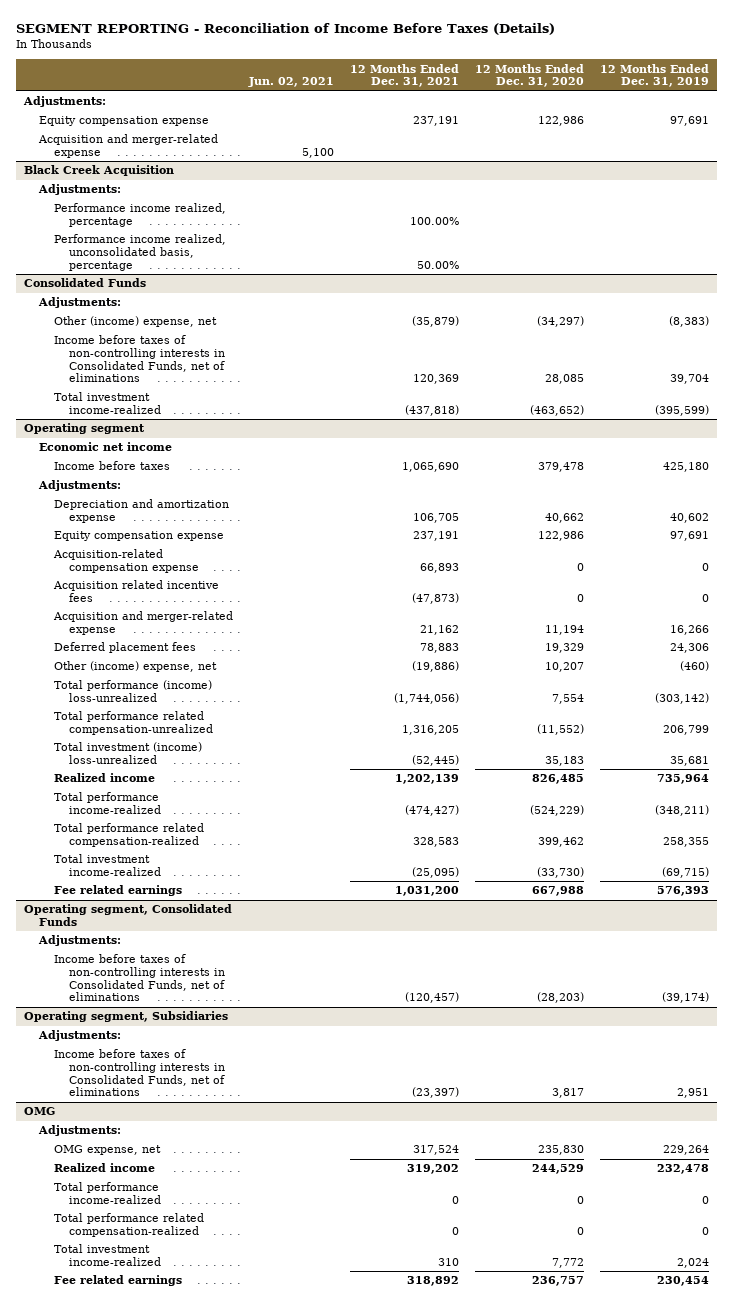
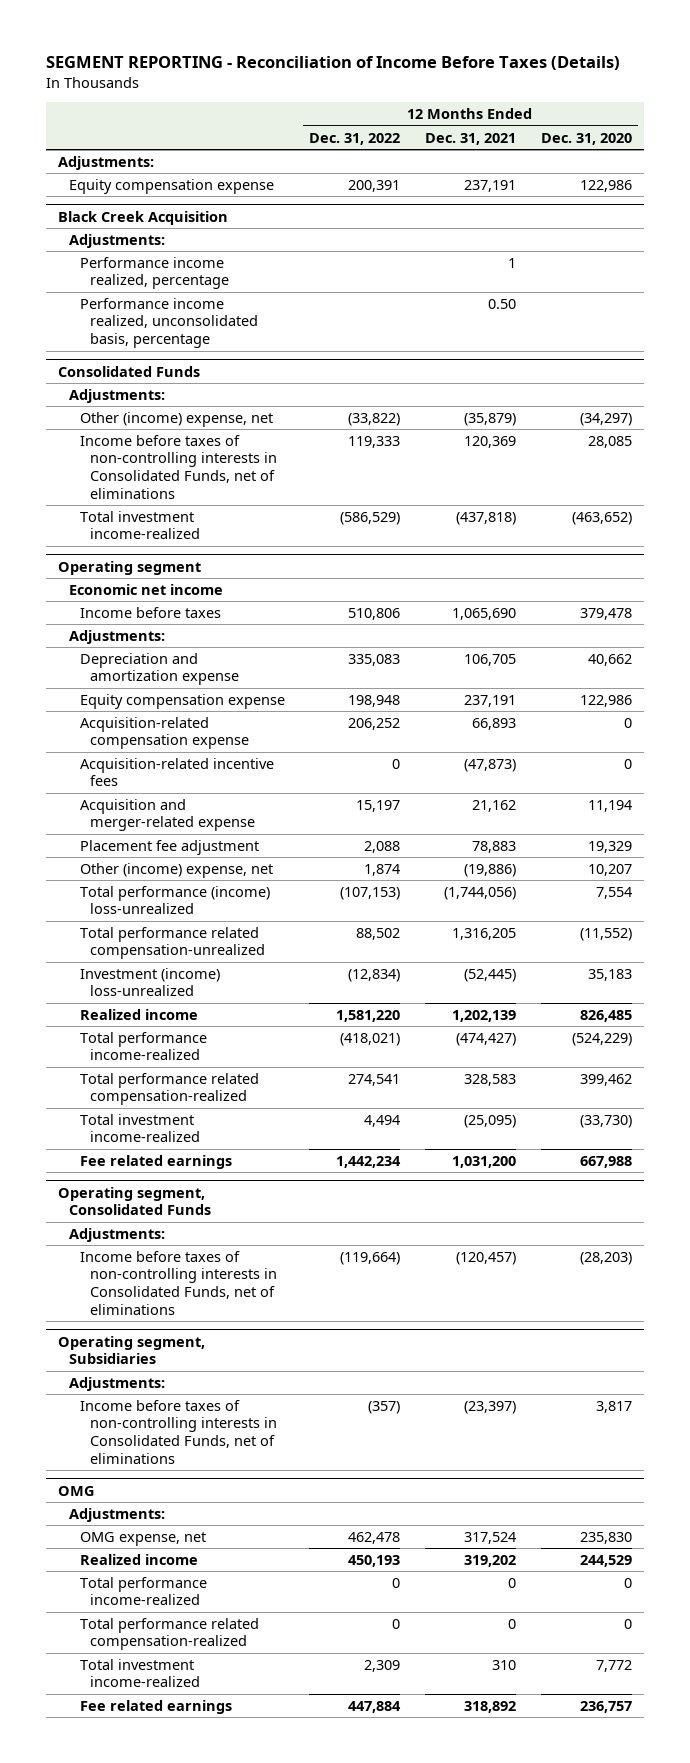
[248,77,335,88] Jun. 02, 2021 -> none
[600,63,710,88] 12 Months Ended Dec. 31, 2019 -> none
none -> [309,132,401,145] Dec. 31, 2022
[38,134,219,159] Acquisition and merger-related expense -> none
[410,217,460,226] 100.00% -> [507,257,516,268] 1
[417,260,460,269] 50.00% -> [487,298,516,309] 0.50
[53,580,220,603] Acquisition related incentive fees -> [79,757,274,787] Acquisition-related incentive fees
[54,642,197,654] Deferred placement fees -> [79,839,259,855] Placement fee adjustment
[54,742,203,765] Total investment (income) loss-unrealized -> [79,967,220,997] Investment (income) loss-unrealized

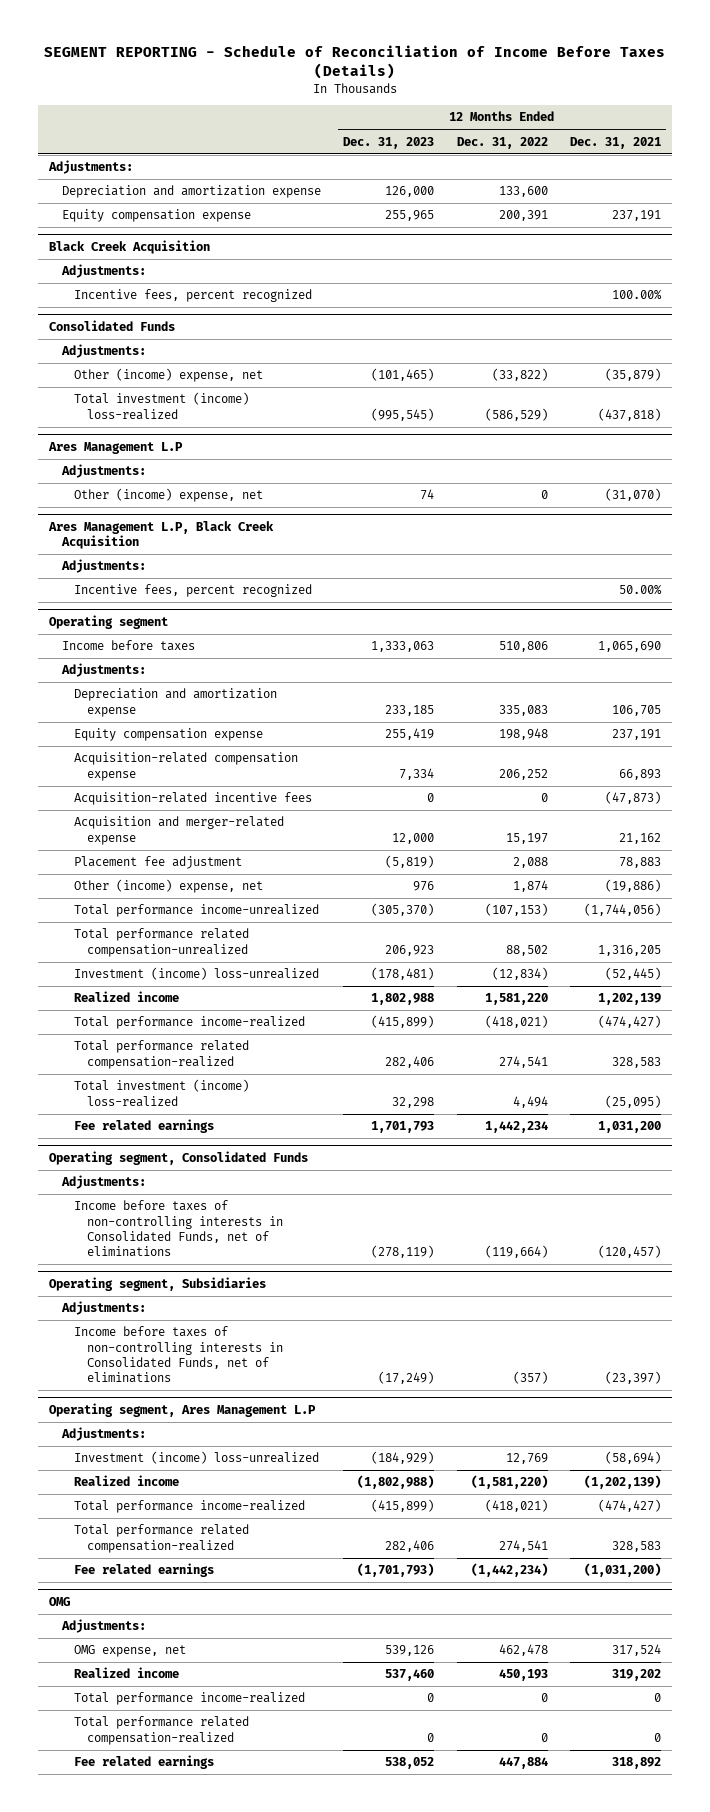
[45,56,620,71] SEGMENT REPORTING - Reconciliation of Income Before Taxes (Details) -> [44,45,666,80] SEGMENT REPORTING - Schedule of Reconciliation of Income Before Taxes (Details)
[540,132,632,145] Dec. 31, 2020 -> none
none -> [343,136,435,149] Dec. 31, 2023
none -> [61,185,321,199] Depreciation and amortization expense
[79,256,230,290] Performance income realized, percentage -> none
[79,297,259,349] Performance income realized, unconsolidated basis, percentage -> none
none -> [74,289,313,303] Incentive fees, percent recognized
[79,434,278,499] Income before taxes of non-controlling interests in Consolidated Funds, net of eliminations -> none
[79,510,201,540] Total investment income-realized -> [74,392,250,420] Total investment (income) loss-realized
none -> [48,442,184,455] Ares Management L.P
none -> [60,464,146,479] Adjustments:
none -> [74,488,264,503] Other (income) expense, net
none -> [48,521,275,550] Ares Management L.P, Black Creek Acquisition
none -> [60,559,146,574] Adjustments:
none -> [74,584,313,598] Incentive fees, percent recognized
[68,583,223,595] Economic net income -> none
[79,885,270,915] Total performance (income) loss-unrealized -> [74,904,320,918] Total performance income-unrealized
[79,1113,201,1143] Total investment income-realized -> [74,1079,250,1107] Total investment (income) loss-realized
none -> [49,1403,317,1418] Operating segment, Ares Management L.P
none -> [60,1427,146,1442] Adjustments:
none -> [74,1451,320,1465] Investment (income) loss-unrealized
none -> [74,1475,180,1487] Realized income
none -> [74,1500,306,1514] Total performance income-realized
none -> [74,1524,250,1553] Total performance related compensation-realized
none -> [74,1563,215,1578] Fee related earnings
[79,1658,201,1688] Total investment income-realized -> none

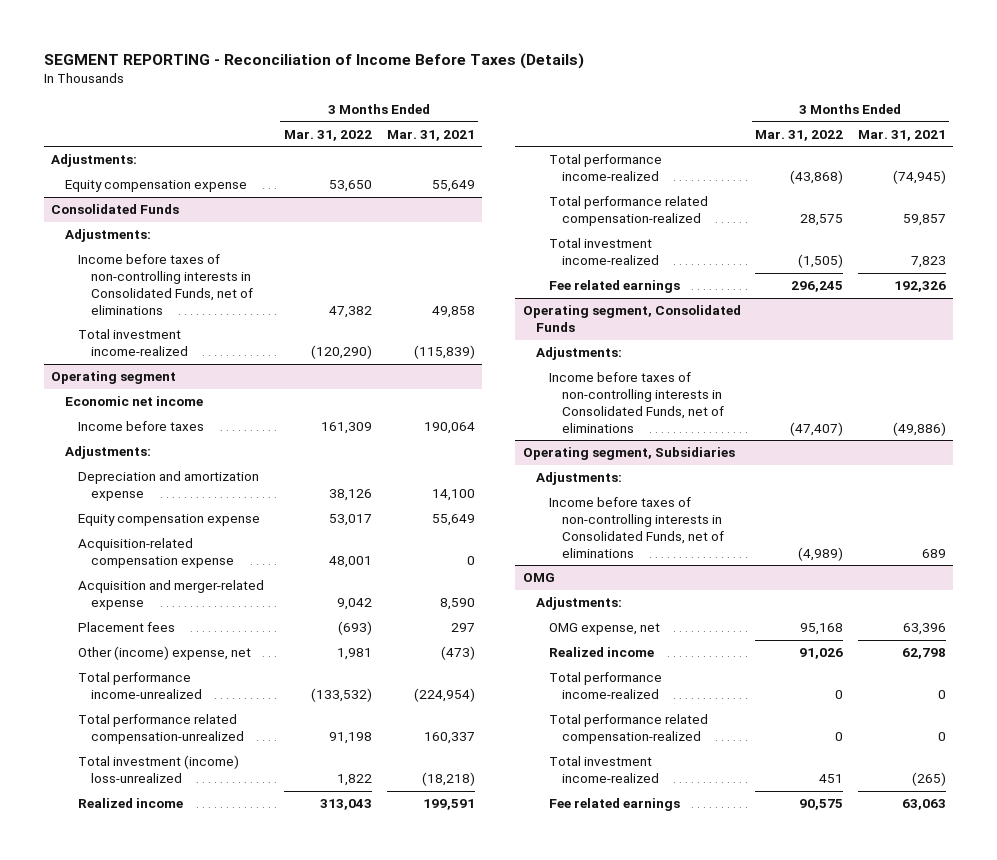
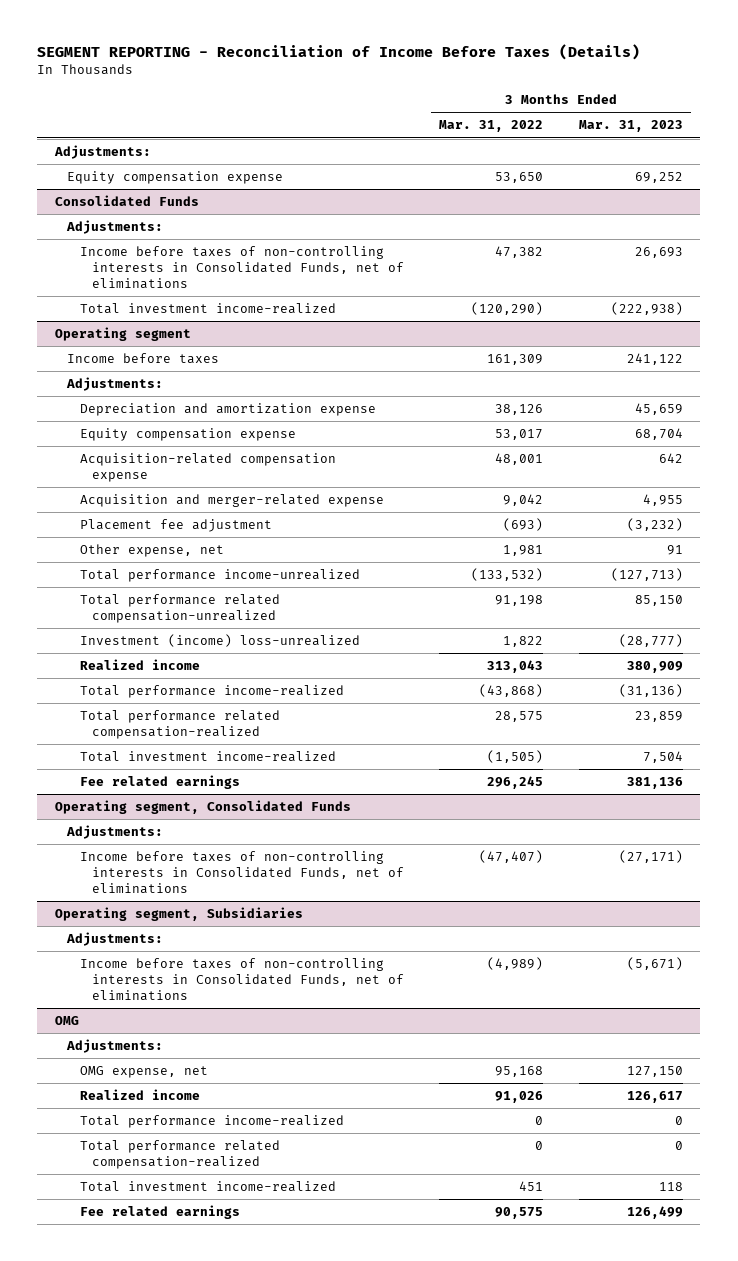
[386,129,475,141] Mar. 31, 2021 -> none
none -> [578,120,683,133] Mar. 31, 2023
[64,396,203,407] Economic net income -> none
[77,622,175,633] Placement fees -> [79,519,272,533] Placement fee adjustment
[77,646,251,661] Other (income) expense, net -> [79,544,224,558] Other expense, net
[77,755,239,783] Total investment (income) loss-unrealized -> [79,634,360,648] Investment (income) loss-unrealized

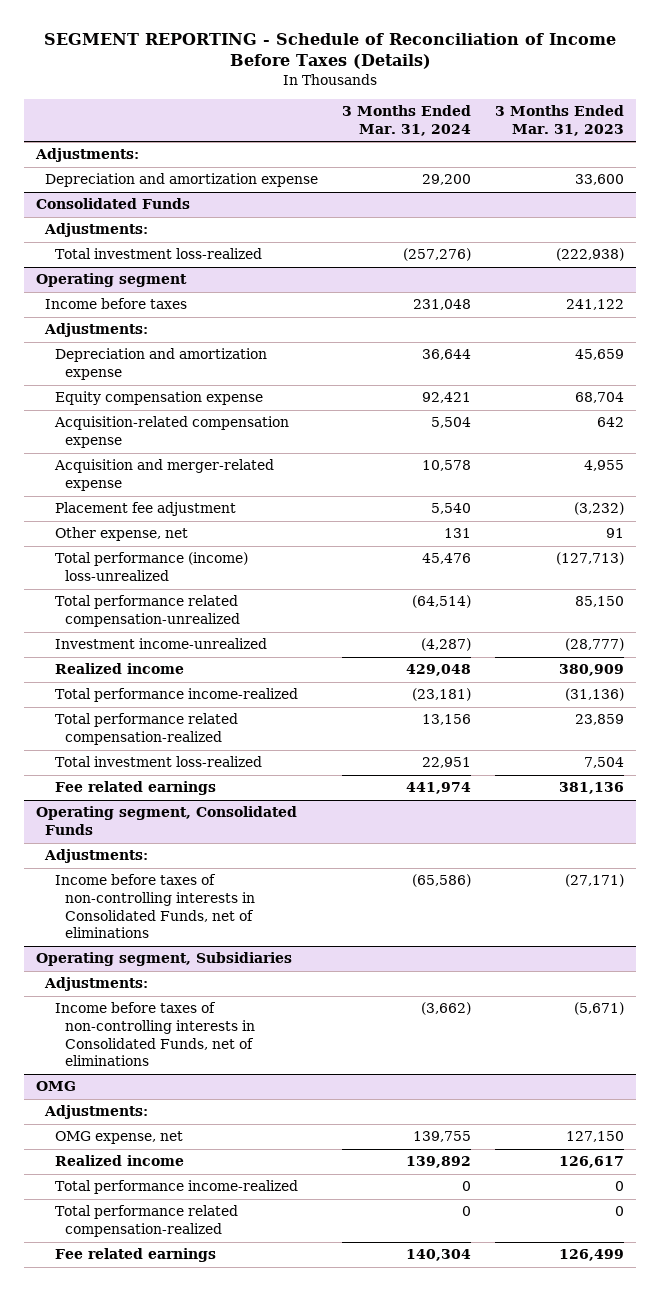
[37,44,641,61] SEGMENT REPORTING - Reconciliation of Income Before Taxes (Details) -> [43,32,616,70] SEGMENT REPORTING - Schedule of Reconciliation of Income Before Taxes (Details)
[439,120,544,133] Mar. 31, 2022 -> none
none -> [342,105,472,136] 3 Months Ended Mar. 31, 2024
[67,171,284,185] Equity compensation expense -> none
none -> [45,173,319,188] Depreciation and amortization expense
[79,246,405,289] Income before taxes of non-controlling interests in Consolidated Funds, net of eliminations -> none
[79,303,336,315] Total investment income-realized -> [55,248,263,260] Total investment loss-realized
[79,569,360,583] Total performance income-unrealized -> [55,552,249,582] Total performance (income) loss-unrealized
[79,634,360,648] Investment (income) loss-unrealized -> [55,638,268,650] Investment income-unrealized
[79,751,336,763] Total investment income-realized -> [55,756,263,768] Total investment loss-realized
[79,1181,336,1193] Total investment income-realized -> none

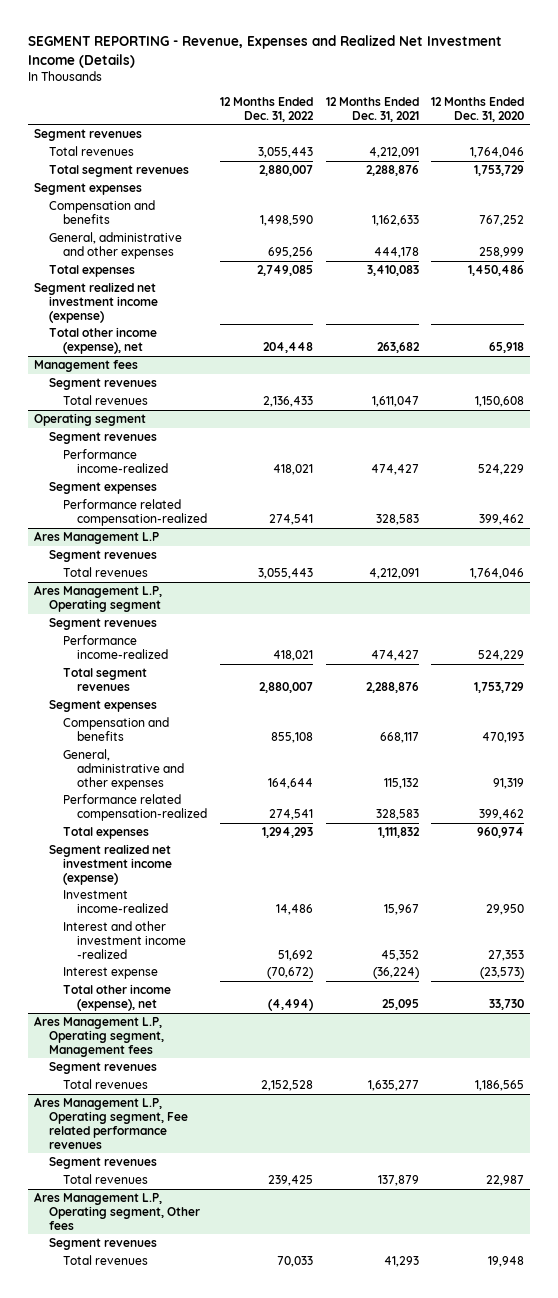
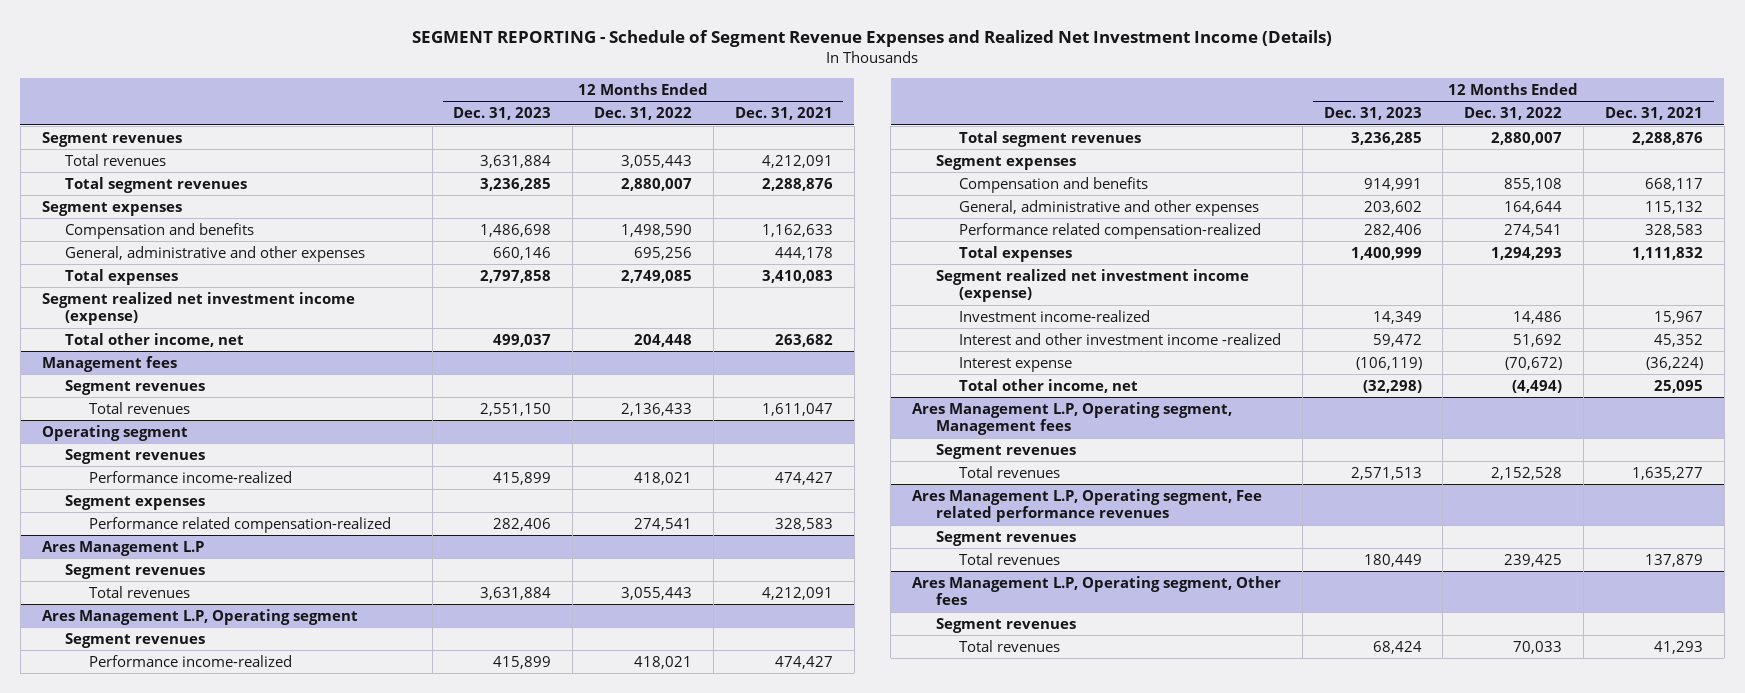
[27,35,502,68] SEGMENT REPORTING - Revenue, Expenses and Realized Net Investment Income (Details) -> [412,30,1333,48] SEGMENT REPORTING - Schedule of Segment Revenue Expenses and Realized Net Investment Income (Details)
[431,96,525,122] 12 Months Ended Dec. 31, 2020 -> none
none -> [453,107,552,121] Dec. 31, 2023
[48,327,157,354] Total other income (expense), net -> [65,332,245,347] Total other income, net
[63,984,172,1011] Total other income (expense), net -> [958,378,1138,393] Total other income, net

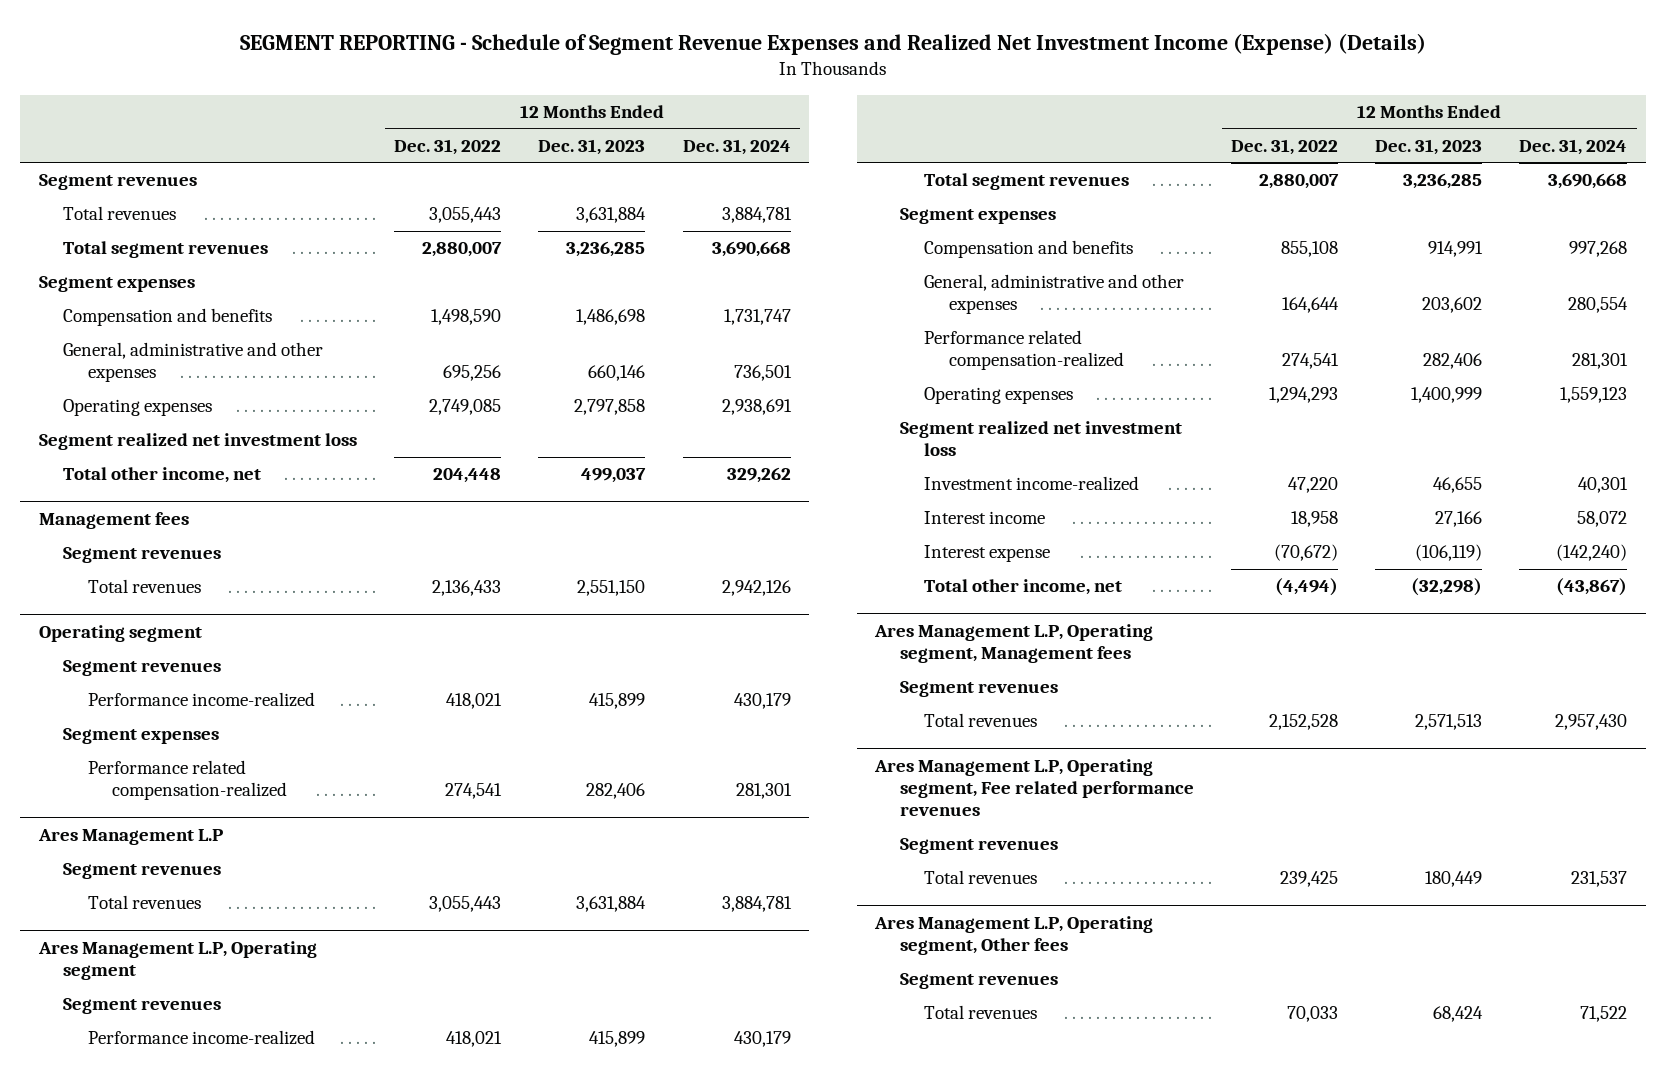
[412,30,1333,48] SEGMENT REPORTING - Schedule of Segment Revenue Expenses and Realized Net Investment Income (Details) -> [239,32,1426,55] SEGMENT REPORTING - Schedule of Segment Revenue Expenses and Realized Net Investment Income (Expense) (Details)
[734,107,833,121] Dec. 31, 2021 -> none
none -> [682,138,791,155] Dec. 31, 2024
[65,268,179,285] Total expenses -> [63,399,213,417] Operating expenses
[41,291,355,326] Segment realized net investment income (expense) -> [38,433,357,451] Segment realized net investment loss
[958,245,1072,262] Total expenses -> [924,387,1074,405] Operating expenses
[935,268,1249,303] Segment realized net investment income (expense) -> [899,421,1182,457] Segment realized net investment loss
[1372,310,1422,324] 14,349 -> [1433,477,1483,494] 46,655
[1513,310,1563,324] 14,486 -> [1288,477,1339,494] 47,220
[958,332,1281,345] Interest and other investment income -realized -> [924,511,1046,525] Interest income
[1372,333,1422,347] 59,472 -> [1435,511,1483,528] 27,166
[1513,333,1563,347] 51,692 -> [1291,511,1339,528] 18,958

